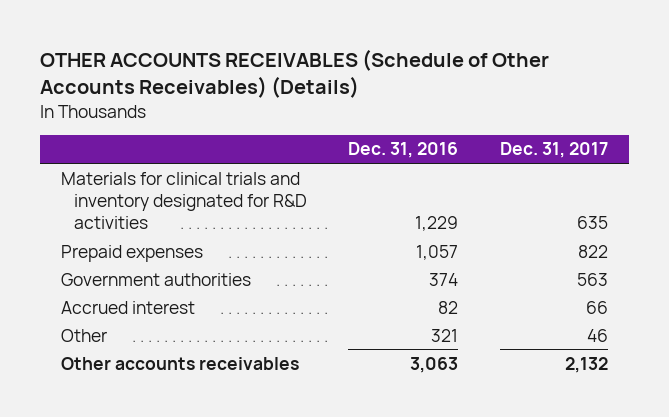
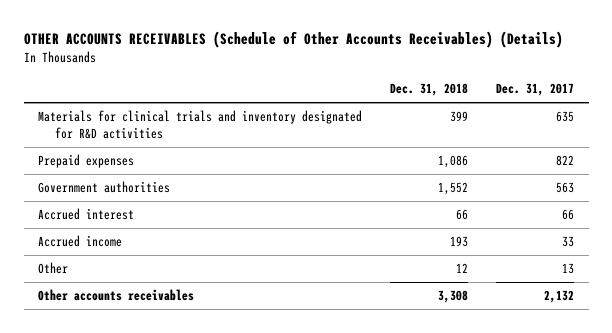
[348,142,459,159] Dec. 31, 2016 -> none
none -> [390,83,469,97] Dec. 31, 2018
none -> [37,235,122,248] Accrued income
[586,328,608,342] 46 -> [562,263,575,275] 13

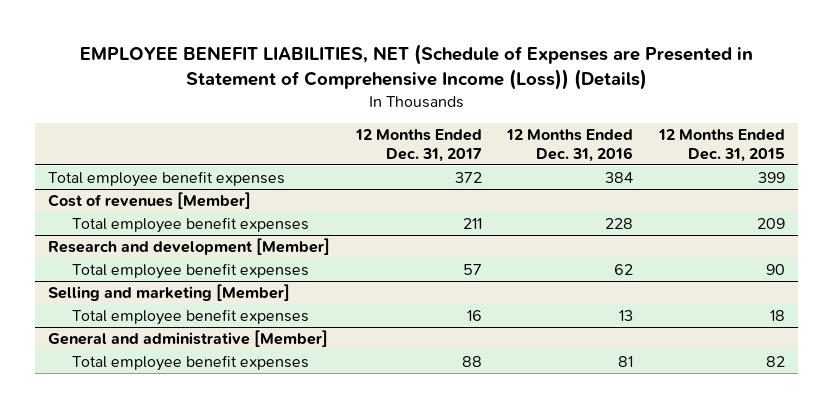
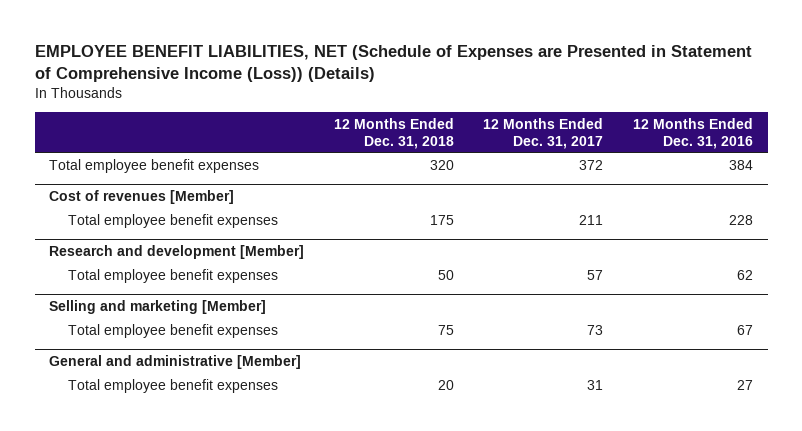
[658,128,786,162] 12 Months Ended Dec. 31, 2015 -> none
none -> [333,117,454,149] 12 Months Ended Dec. 31, 2018
[466,310,482,322] 16 -> [587,324,604,335] 73
[619,310,634,322] 13 -> [736,324,753,335] 67
[461,356,482,368] 88 -> [587,379,604,390] 31
[618,356,634,368] 81 -> [736,379,753,390] 27

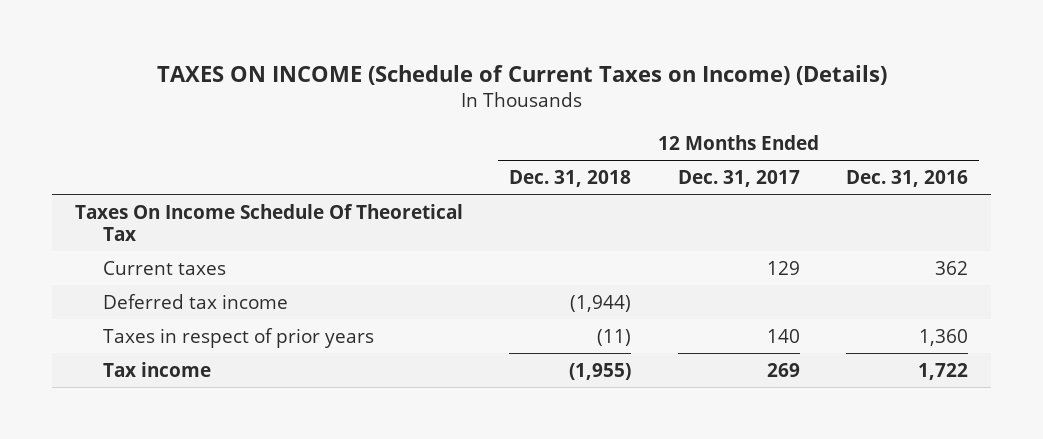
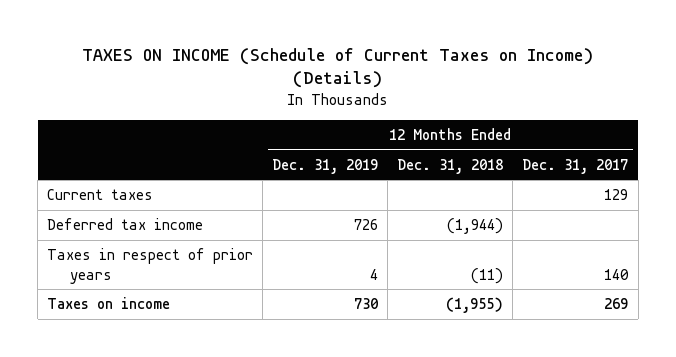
[845,169,968,187] Dec. 31, 2016 -> none
none -> [272,158,379,174] Dec. 31, 2019
[75,203,464,241] Taxes On Income Schedule Of Theoretical Tax -> none
[102,361,211,377] Tax income -> [47,297,171,310] Taxes on income

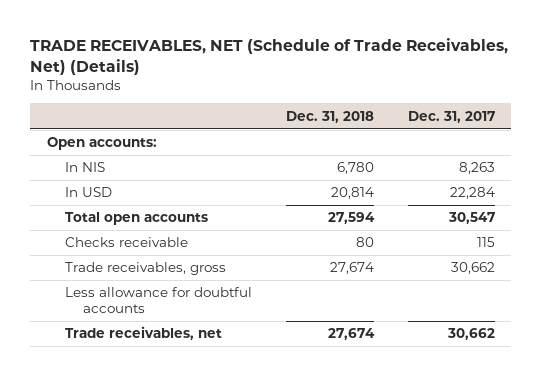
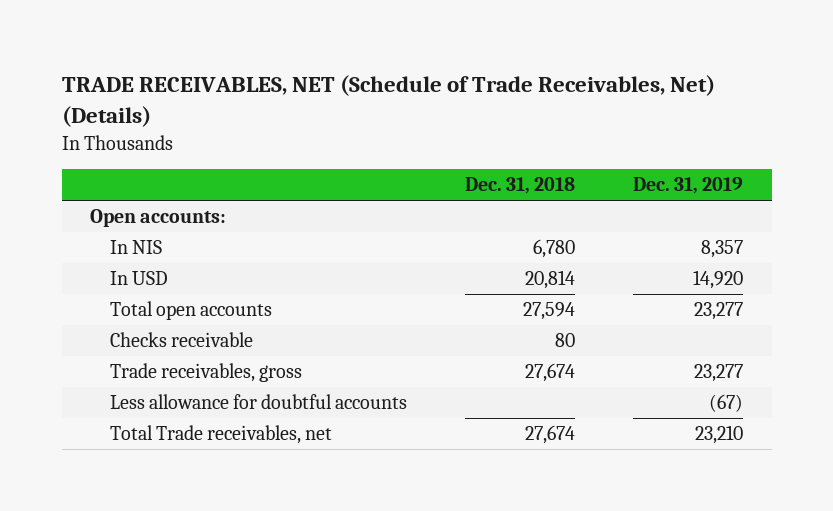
[407,110,495,123] Dec. 31, 2017 -> none
none -> [632,177,743,195] Dec. 31, 2019
[65,326,223,341] Trade receivables, net -> [110,425,333,445] Total Trade receivables, net

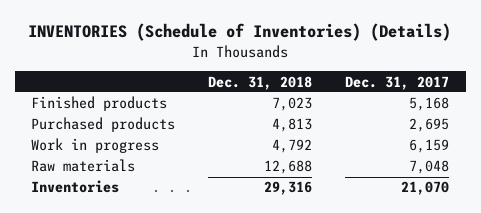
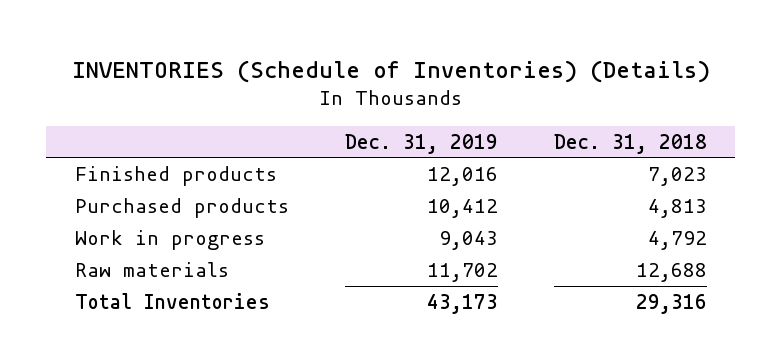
[345,75,450,90] Dec. 31, 2017 -> none
none -> [344,133,498,154] Dec. 31, 2019
[31,180,120,194] Inventories -> [74,292,270,309] Total Inventories

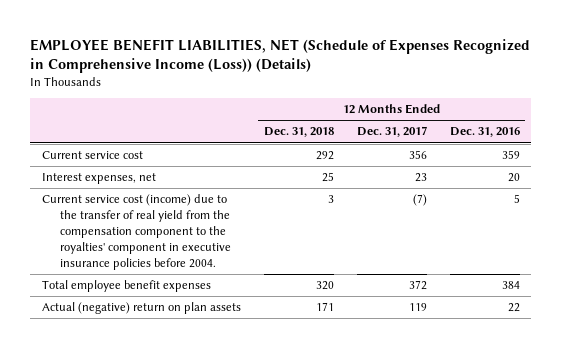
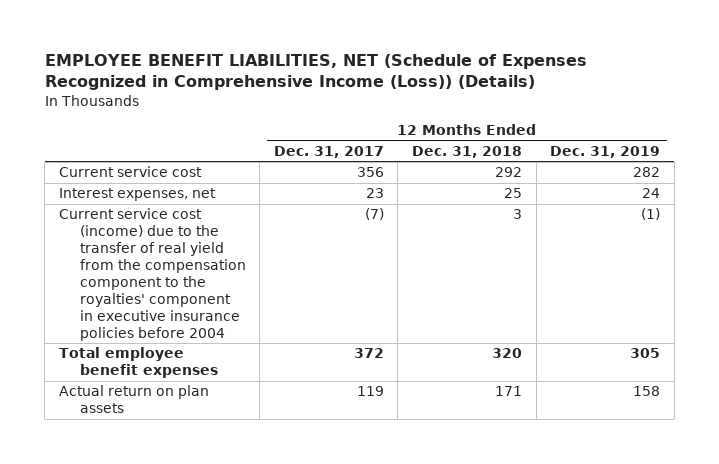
[449,127,520,138] Dec. 31, 2016 -> none
none -> [550,145,661,158] Dec. 31, 2019
[41,194,231,270] Current service cost (income) due to the transfer of real yield from the compensation component to the royalties' component in executive insurance policies before 2004. -> [58,208,246,341] Current service cost (income) due to the transfer of real yield from the compensation component to the royalties' component in executive insurance policies before 2004
[41,302,241,315] Actual (negative) return on plan assets -> [58,385,209,414] Actual return on plan assets

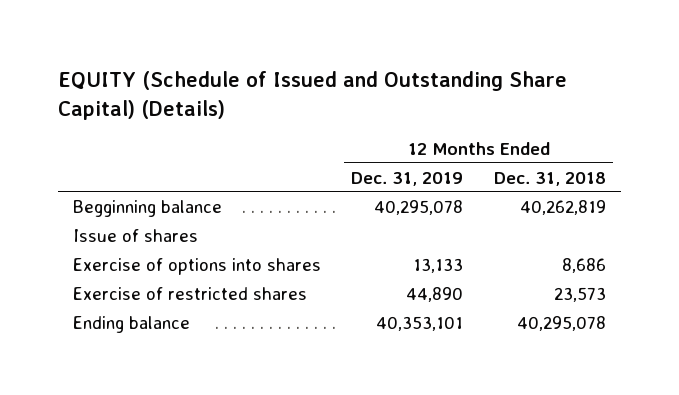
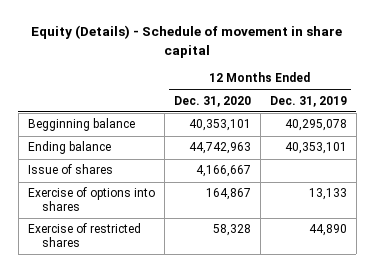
[57,70,567,120] EQUITY (Schedule of Issued and Outstanding Share Capital) (Details) -> [31,25,343,58] Equity (Details) - Schedule of movement in share capital
[493,171,606,186] Dec. 31, 2018 -> none
none -> [173,95,251,107] Dec. 31, 2020
[72,315,190,333] Ending balance -> [27,141,111,155] Ending balance

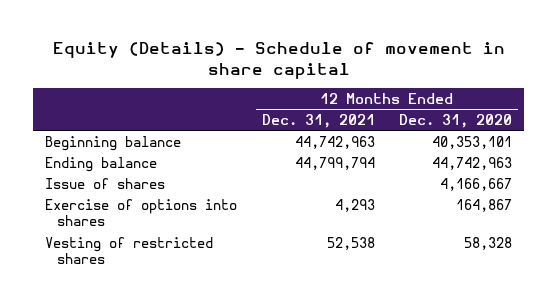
[269,95,347,107] Dec. 31, 2019 -> none
none -> [261,113,375,128] Dec. 31, 2021
[27,118,135,132] Begginning balance -> [45,135,182,151] Beginning balance
[27,223,141,248] Exercise of restricted shares -> [45,236,214,265] Vesting of restricted shares

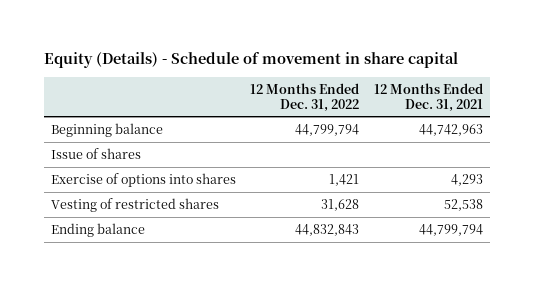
[399,113,513,128] Dec. 31, 2020 -> none
none -> [250,82,360,112] 12 Months Ended Dec. 31, 2022
[45,156,158,172] Ending balance -> [51,222,146,237] Ending balance

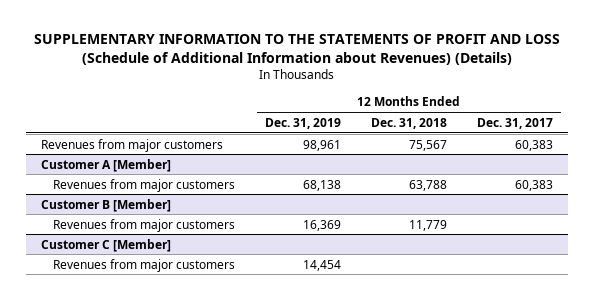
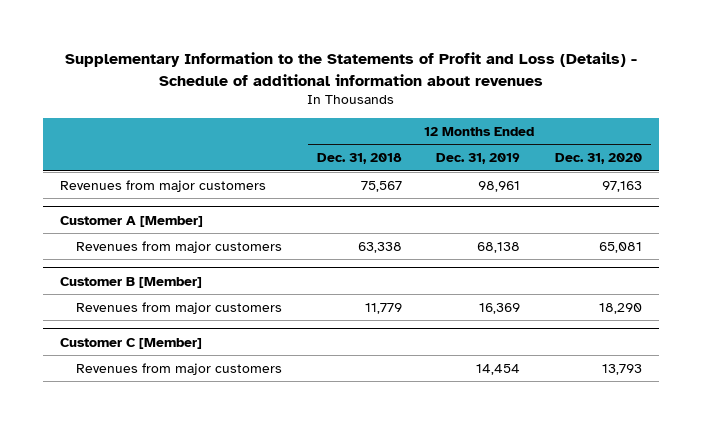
[33,34,560,66] SUPPLEMENTARY INFORMATION TO THE STATEMENTS OF PROFIT AND LOSS (Schedule of Additional Information about Revenues) (Details) -> [64,52,637,86] Supplementary Information to the Statements of Profit and Loss (Details) - Schedule of additional information about revenues
[477,117,554,129] Dec. 31, 2017 -> none
none -> [554,153,642,165] Dec. 31, 2020
[409,179,448,191] 63,788 -> [357,241,402,253] 63,338

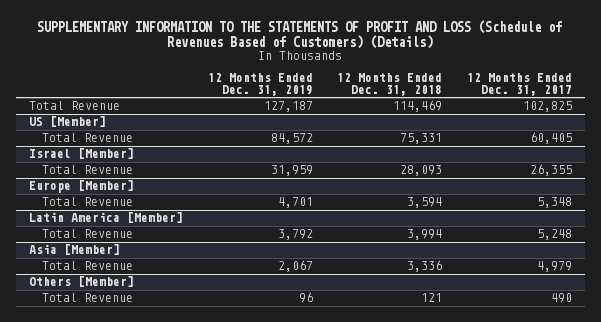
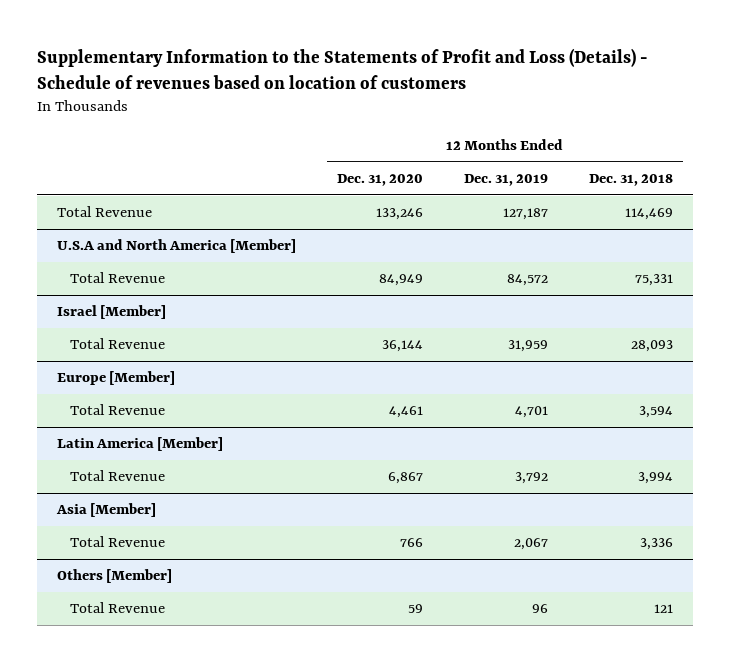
[37,19,563,49] SUPPLEMENTARY INFORMATION TO THE STATEMENTS OF PROFIT AND LOSS (Schedule of Revenues Based of Customers) (Details) -> [36,47,648,89] Supplementary Information to the Statements of Profit and Loss (Details) - Schedule of revenues based on location of customers
[467,72,573,96] 12 Months Ended Dec. 31, 2017 -> none
none -> [337,173,424,186] Dec. 31, 2020
[28,116,106,128] US [Member] -> [57,239,297,254] U.S.A and North America [Member]

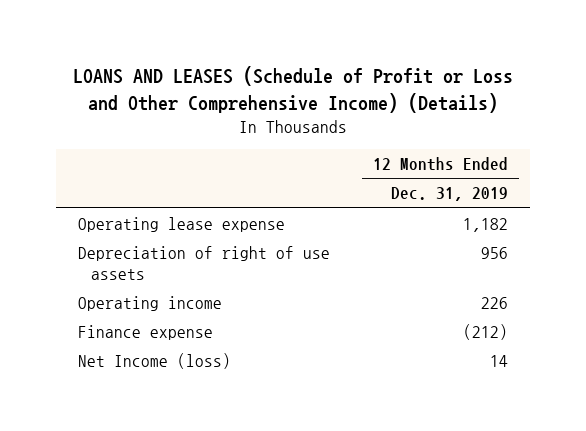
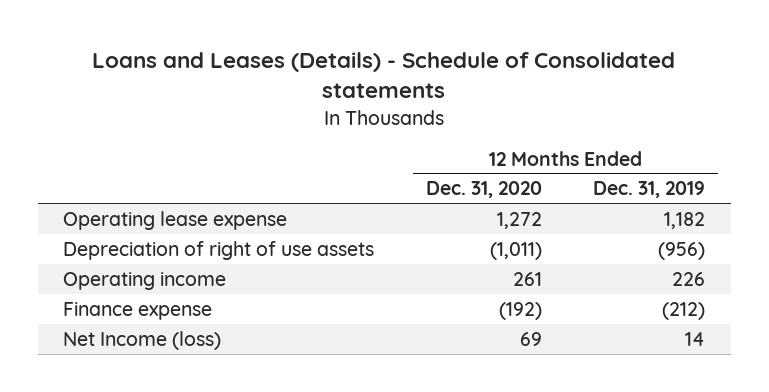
[72,66,513,113] LOANS AND LEASES (Schedule of Profit or Loss and Other Comprehensive Income) (Details) -> [92,52,676,99] Loans and Leases (Details) - Schedule of Consolidated statements
none -> [425,181,542,199] Dec. 31, 2020
[481,247,509,260] 956 -> [658,241,706,260] (956)

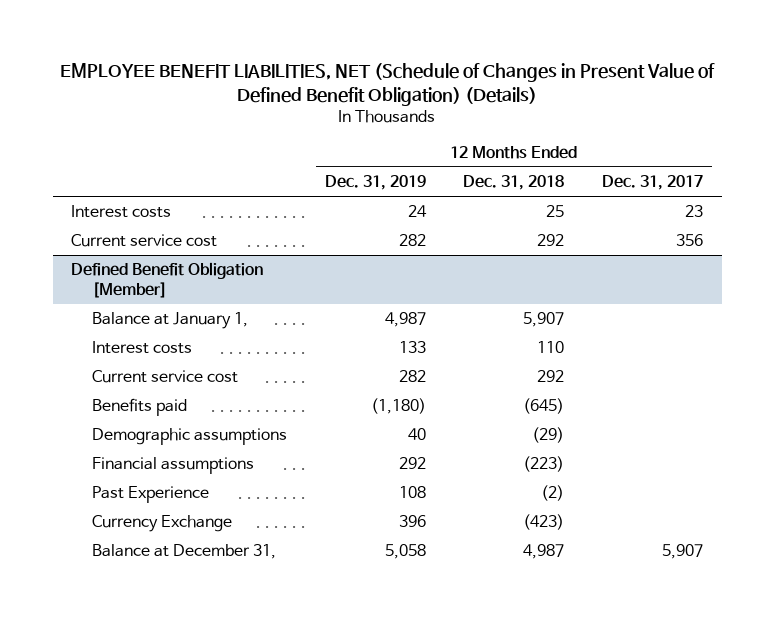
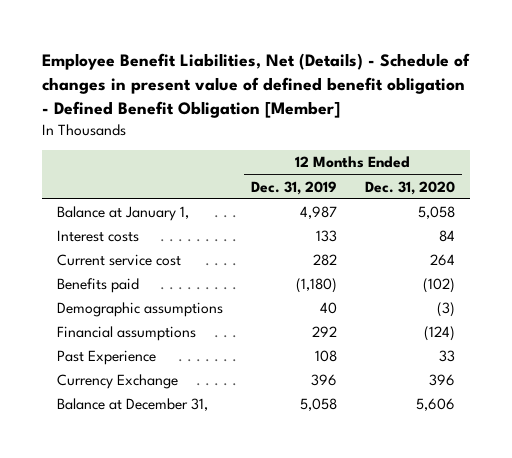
[60,62,716,107] EMPLOYEE BENEFIT LIABILITIES, NET (Schedule of Changes in Present Value of Defined Benefit Obligation) (Details) -> [42,53,471,119] Employee Benefit Liabilities, Net (Details) - Schedule of changes in present value of defined benefit obligation - Defined Benefit Obligation [Member]
[463,175,565,191] Dec. 31, 2018 -> none
[601,175,703,191] Dec. 31, 2017 -> none
none -> [365,180,456,195] Dec. 31, 2020
[71,205,172,219] Interest costs -> none
[71,234,218,248] Current service cost -> none
[71,262,264,299] Defined Benefit Obligation [Member] -> none

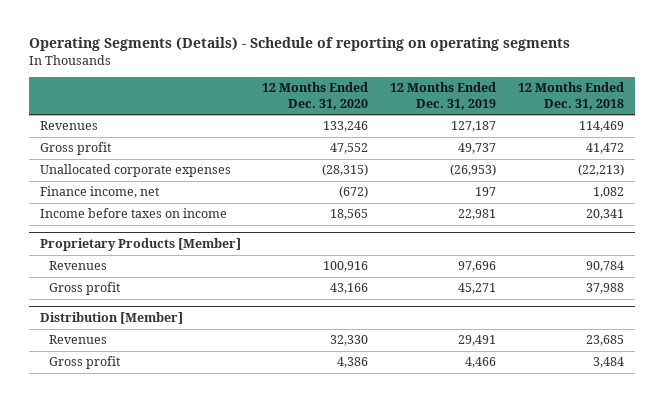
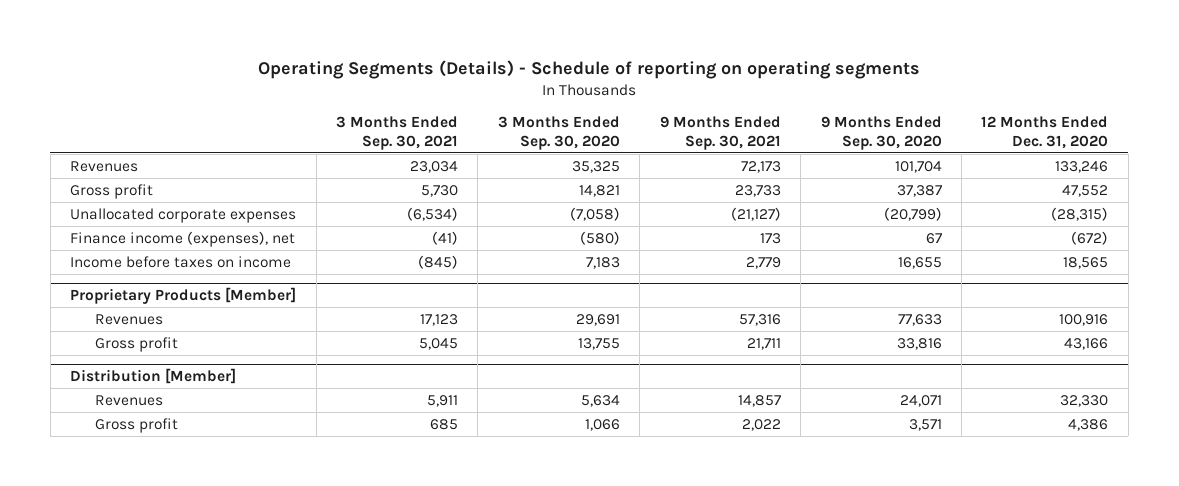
[390,82,497,110] 12 Months Ended Dec. 31, 2019 -> none
[518,82,625,110] 12 Months Ended Dec. 31, 2018 -> none
none -> [335,116,458,150] 3 Months Ended Sep. 30, 2021
none -> [497,116,620,150] 3 Months Ended Sep. 30, 2020
none -> [659,116,781,150] 9 Months Ended Sep. 30, 2021
none -> [820,116,942,150] 9 Months Ended Sep. 30, 2020
[39,186,160,199] Finance income, net -> [70,230,296,247] Finance income (expenses), net

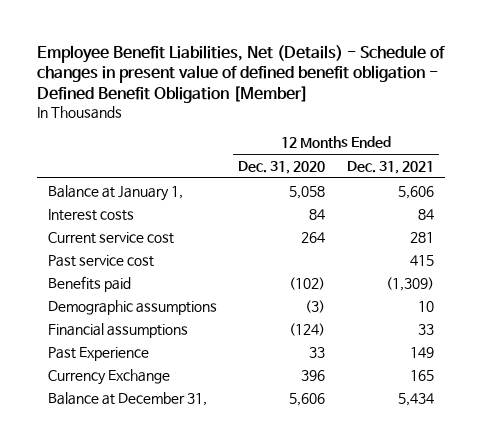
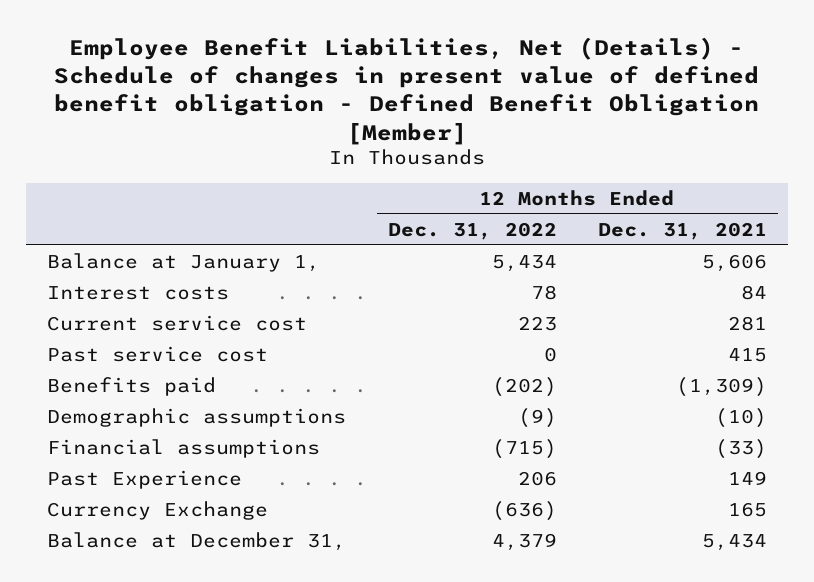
[238,160,326,174] Dec. 31, 2020 -> none
none -> [387,221,557,240] Dec. 31, 2022
[418,300,435,312] 10 -> [715,407,768,428] (10)
[418,323,435,335] 33 -> [715,438,768,459] (33)

